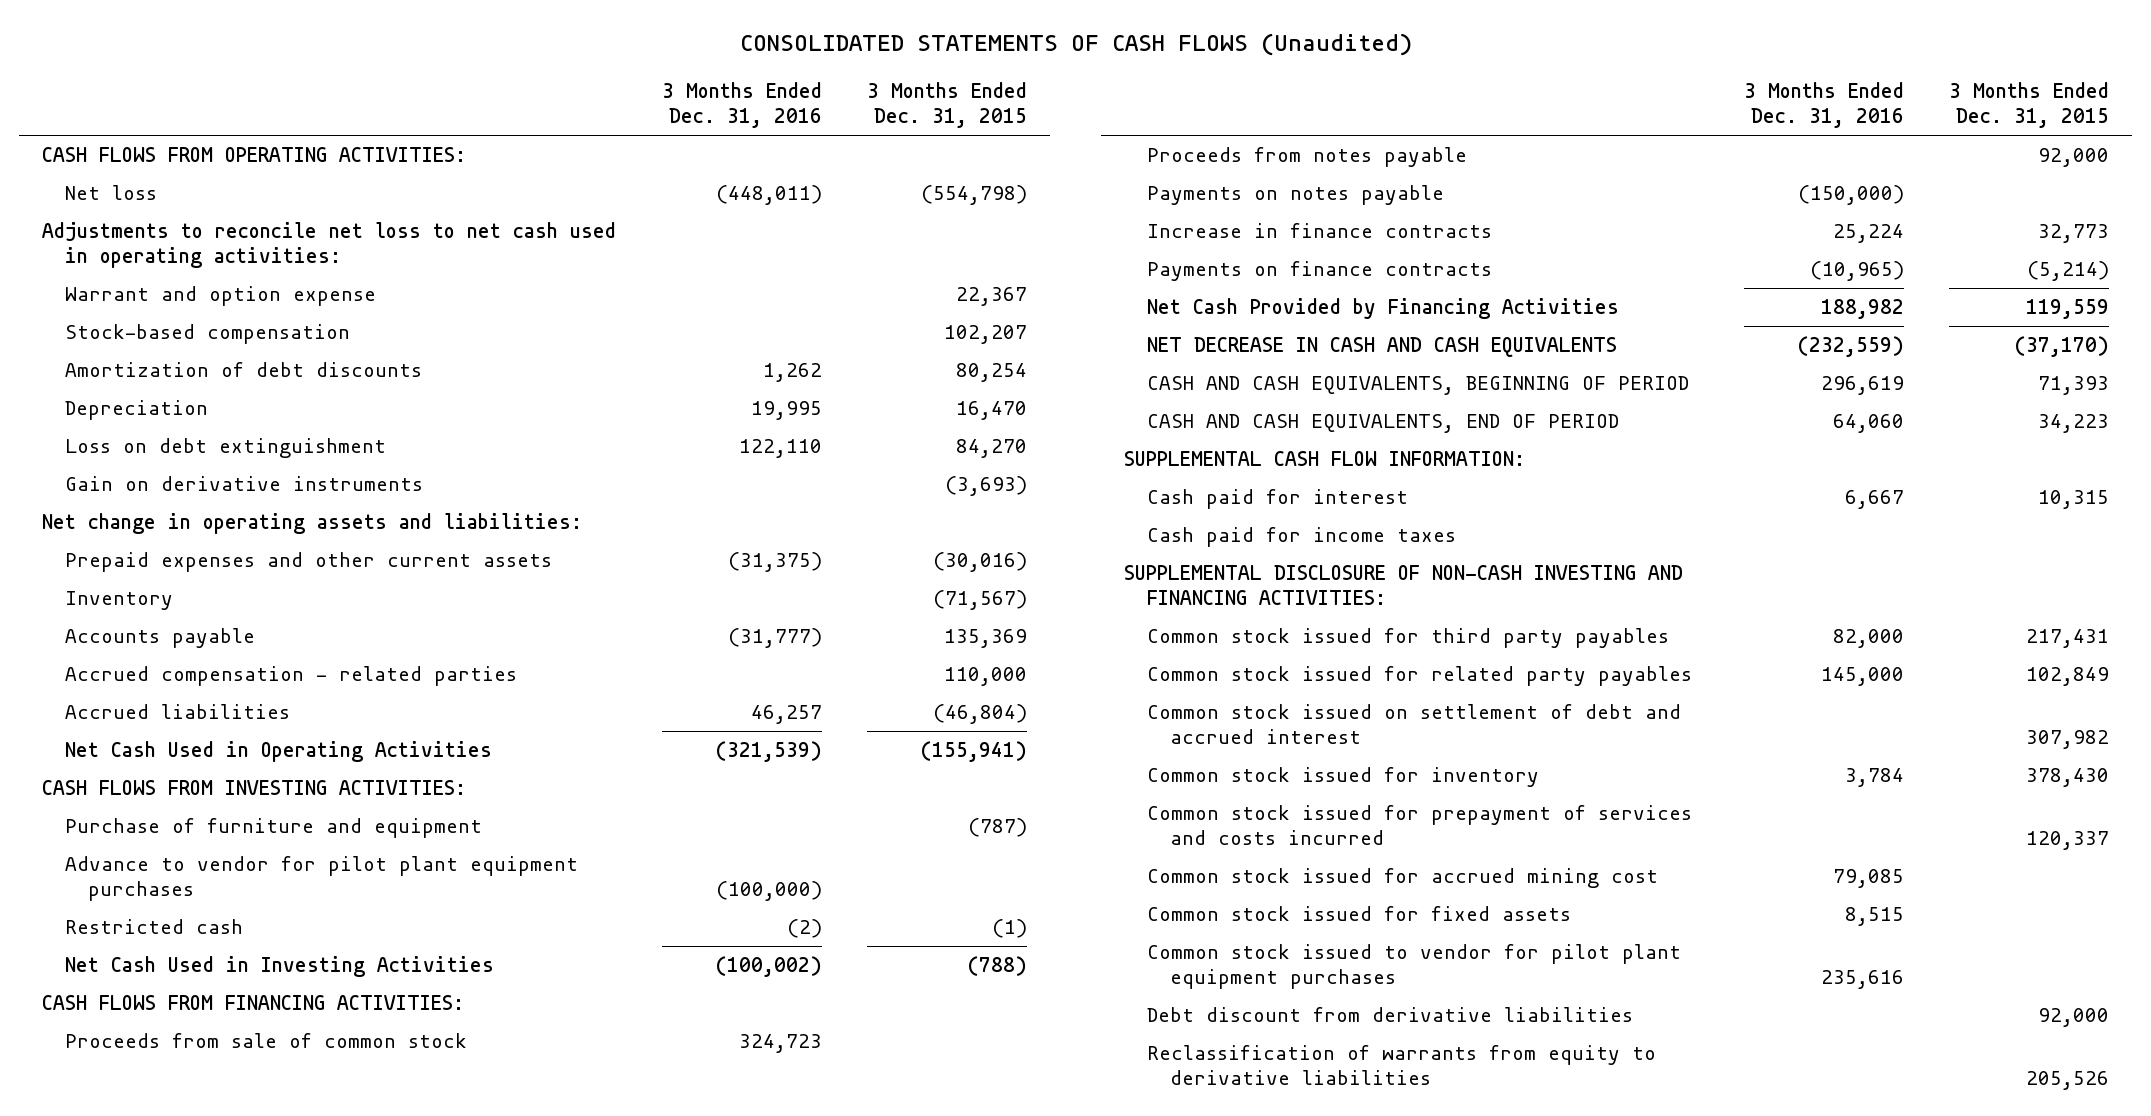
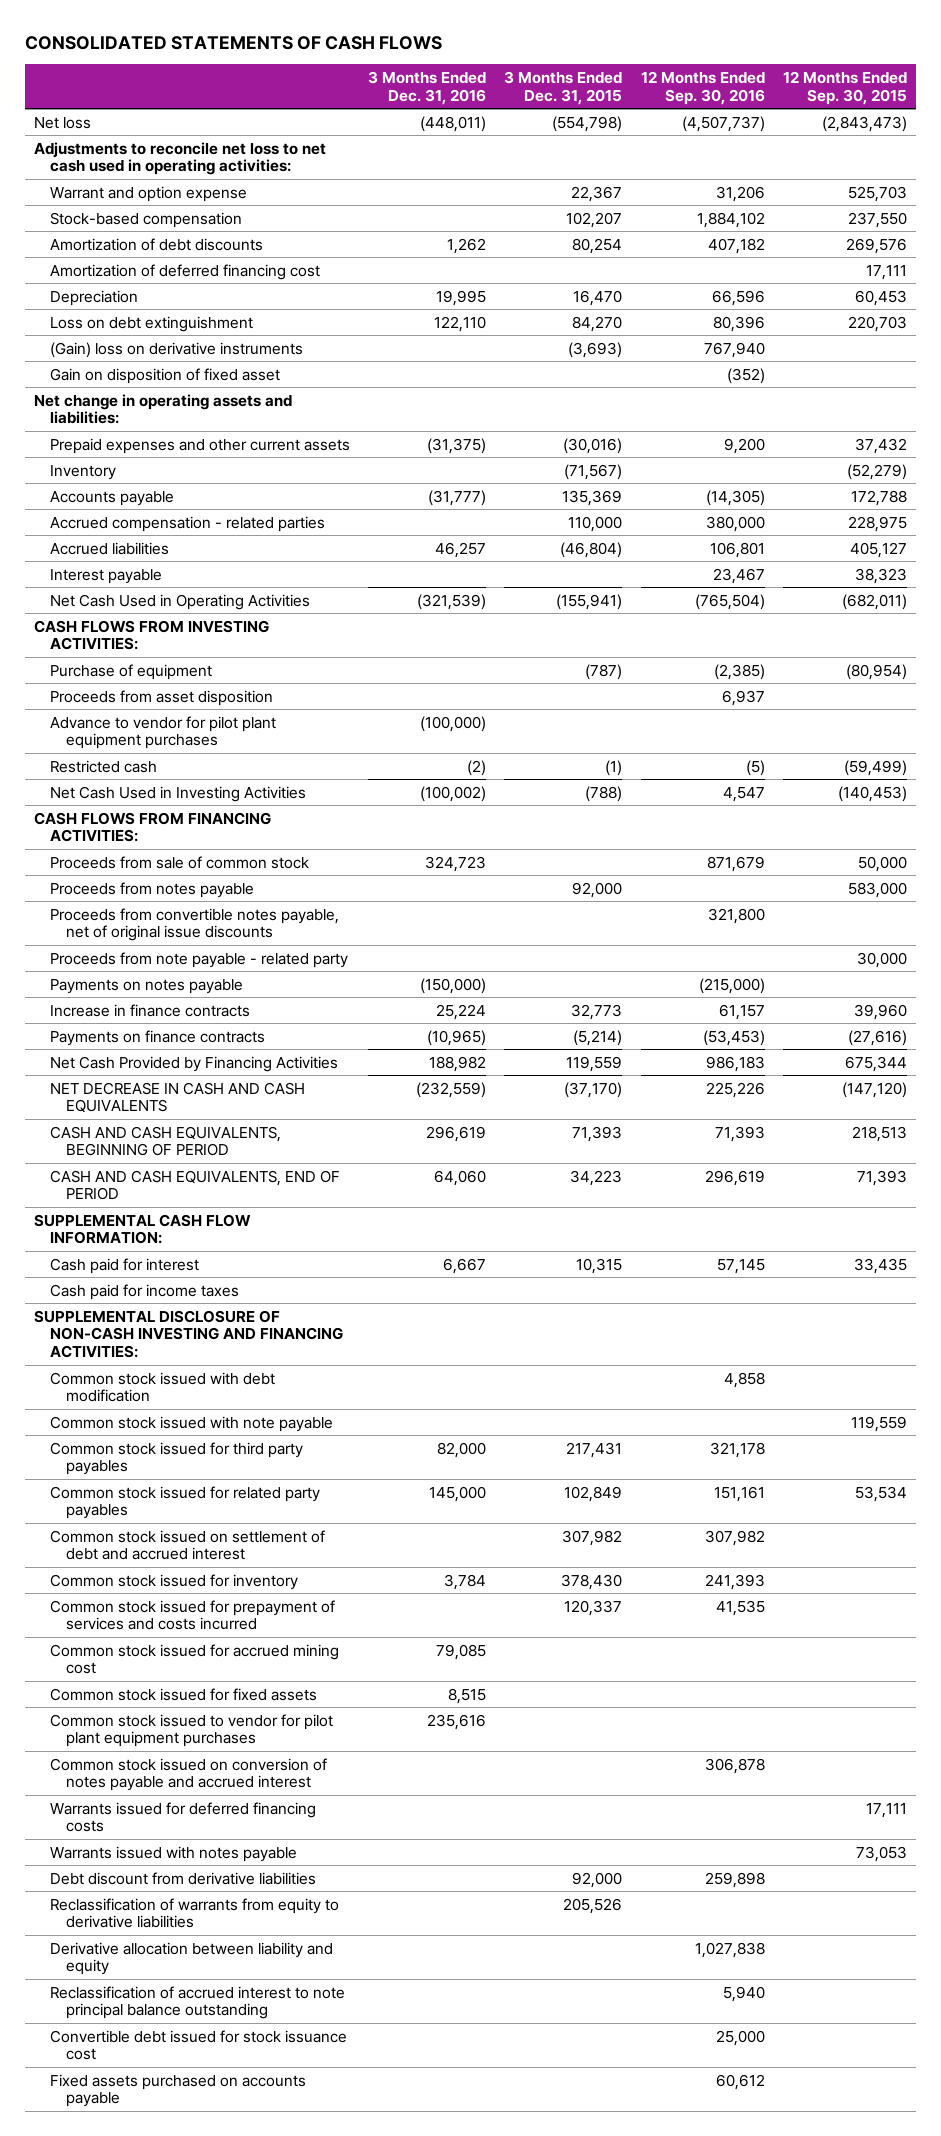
[739,33,1412,57] CONSOLIDATED STATEMENTS OF CASH FLOWS (Unaudited) -> [24,35,442,50] CONSOLIDATED STATEMENTS OF CASH FLOWS
none -> [640,70,765,105] 12 Months Ended Sep. 30, 2016
none -> [783,70,908,105] 12 Months Ended Sep. 30, 2015
[42,147,467,163] CASH FLOWS FROM OPERATING ACTIVITIES: -> none
none -> [49,263,320,280] Amortization of deferred financing cost
[65,476,424,492] Gain on derivative instruments -> [49,341,303,358] (Gain) loss on derivative instruments
none -> [49,367,280,384] Gain on disposition of fixed asset
none -> [49,568,162,584] Interest payable
[65,818,483,839] Purchase of furniture and equipment -> [49,663,212,680] Purchase of equipment
none -> [49,689,273,706] Proceeds from asset disposition
none -> [49,907,339,942] Proceeds from convertible notes payable, net of original issue discounts
none -> [49,951,348,968] Proceeds from note payable - related party
none -> [49,1371,275,1403] Common stock issued with debt modification
none -> [49,1415,333,1432] Common stock issued with note payable
none -> [49,1757,327,1792] Common stock issued on conversion of notes payable and accrued interest
none -> [49,1801,316,1833] Warrants issued for deferred financing costs
none -> [49,1845,297,1862] Warrants issued with notes payable
none -> [49,1941,333,1976] Derivative allocation between liability and equity
none -> [49,1985,345,2020] Reclassification of accrued interest to note principal balance outstanding
none -> [49,2029,347,2061] Convertible debt issued for stock issuance cost
none -> [49,2073,306,2108] Fixed assets purchased on accounts payable

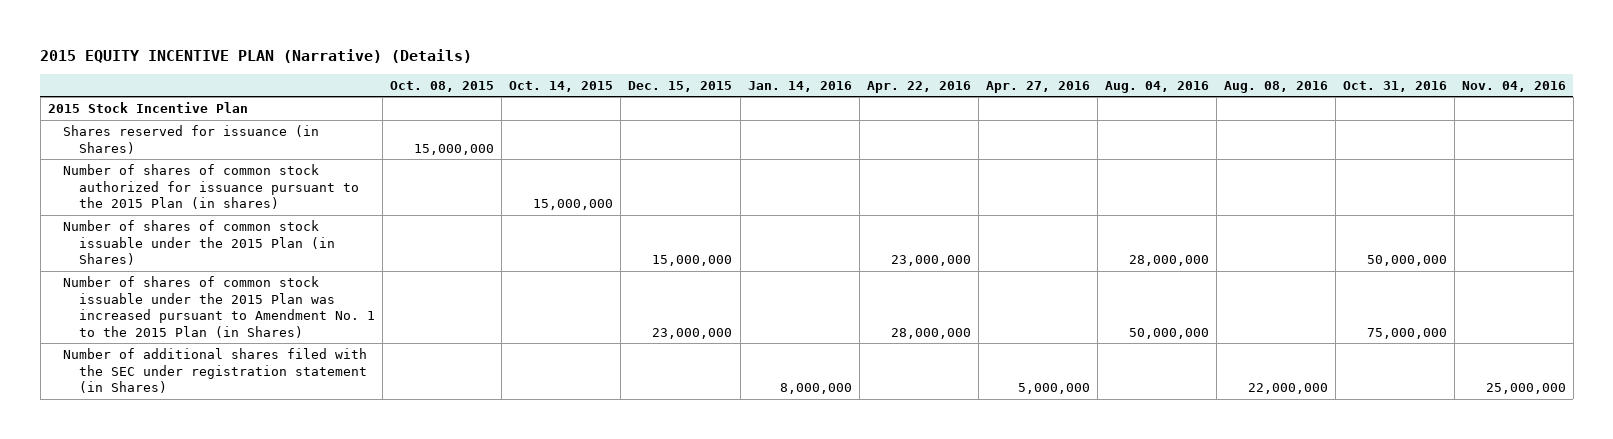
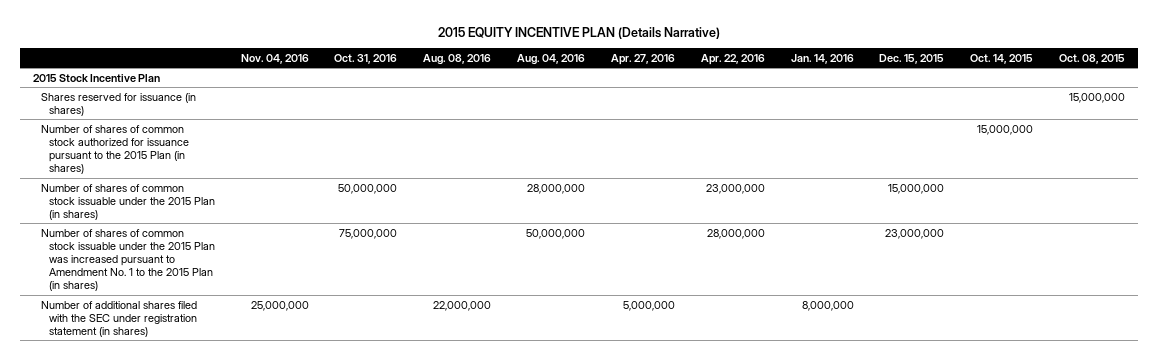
[40,48,473,63] 2015 EQUITY INCENTIVE PLAN (Narrative) (Details) -> [438,27,721,40] 2015 EQUITY INCENTIVE PLAN (Details Narrative)
[63,125,320,154] Shares reserved for issuance (in Shares) -> [41,92,197,116] Shares reserved for issuance (in shares)
[63,220,336,266] Number of shares of common stock issuable under the 2015 Plan (in Shares) -> [41,183,215,221] Number of shares of common stock issuable under the 2015 Plan (in shares)
[63,276,376,338] Number of shares of common stock issuable under the 2015 Plan was increased pursuant to Amendment No. 1 to the 2015 Plan (in Shares) -> [41,228,215,292] Number of shares of common stock issuable under the 2015 Plan was increased pursuant to Amendment No. 1 to the 2015 Plan (in shares)
[63,348,368,394] Number of additional shares filed with the SEC under registration statement (in Shares) -> [41,300,198,338] Number of additional shares filed with the SEC under registration statement (in shares)

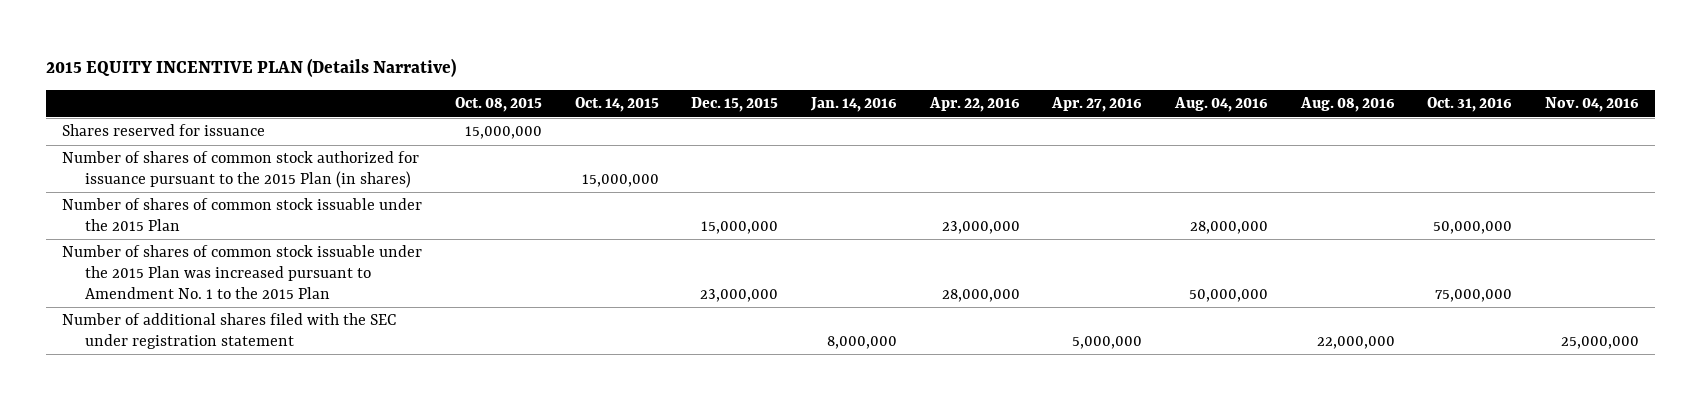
[33,73,161,82] 2015 Stock Incentive Plan -> none
[41,92,197,116] Shares reserved for issuance (in shares) -> [62,124,266,137] Shares reserved for issuance
[41,183,215,221] Number of shares of common stock issuable under the 2015 Plan (in shares) -> [62,198,423,231] Number of shares of common stock issuable under the 2015 Plan
[41,228,215,292] Number of shares of common stock issuable under the 2015 Plan was increased pursuant to Amendment No. 1 to the 2015 Plan (in shares) -> [62,245,423,299] Number of shares of common stock issuable under the 2015 Plan was increased pursuant to Amendment No. 1 to the 2015 Plan
[41,300,198,338] Number of additional shares filed with the SEC under registration statement (in shares) -> [62,313,397,349] Number of additional shares filed with the SEC under registration statement

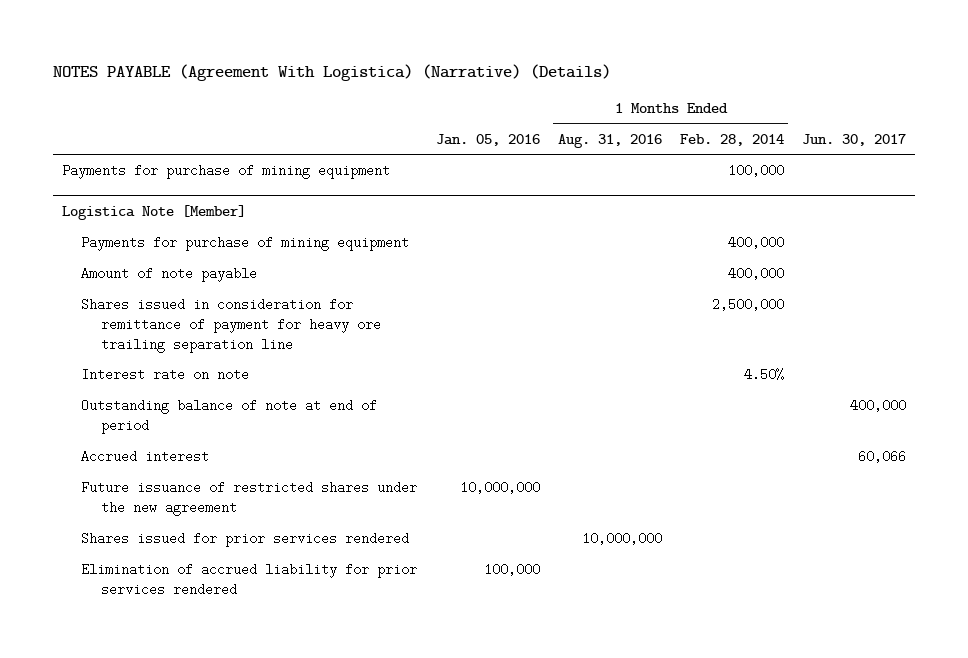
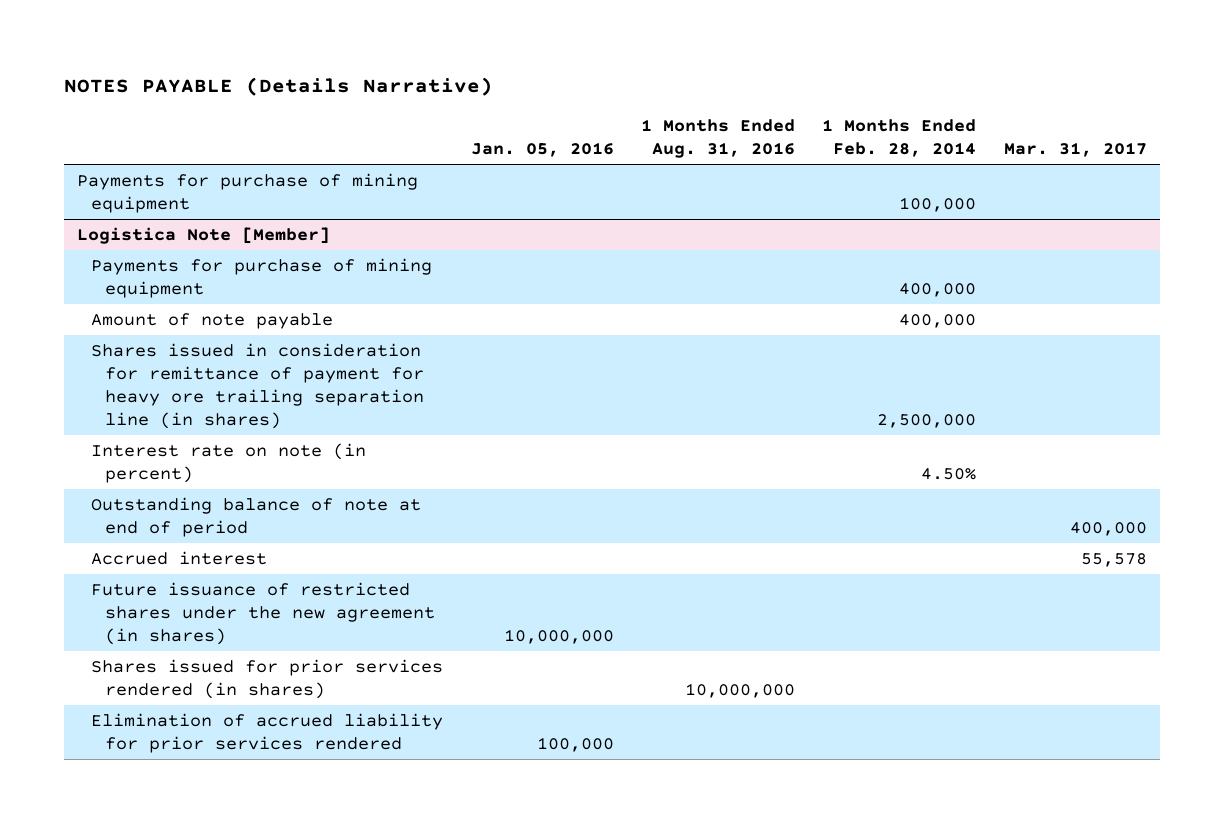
[52,64,611,82] NOTES PAYABLE (Agreement With Logistica) (Narrative) (Details) -> [63,76,493,96] NOTES PAYABLE (Details Narrative)
[801,133,906,146] Jun. 30, 2017 -> none
none -> [1003,142,1147,158] Mar. 31, 2017
[81,298,381,353] Shares issued in consideration for remittance of payment for heavy ore trailing separation line -> [91,343,425,429] Shares issued in consideration for remittance of payment for heavy ore trailing separation line (in shares)
[81,368,250,382] Interest rate on note -> [91,443,367,483] Interest rate on note (in percent)
[81,481,418,516] Future issuance of restricted shares under the new agreement -> [91,582,436,645] Future issuance of restricted shares under the new agreement (in shares)
[81,532,410,548] Shares issued for prior services rendered -> [91,659,444,699] Shares issued for prior services rendered (in shares)

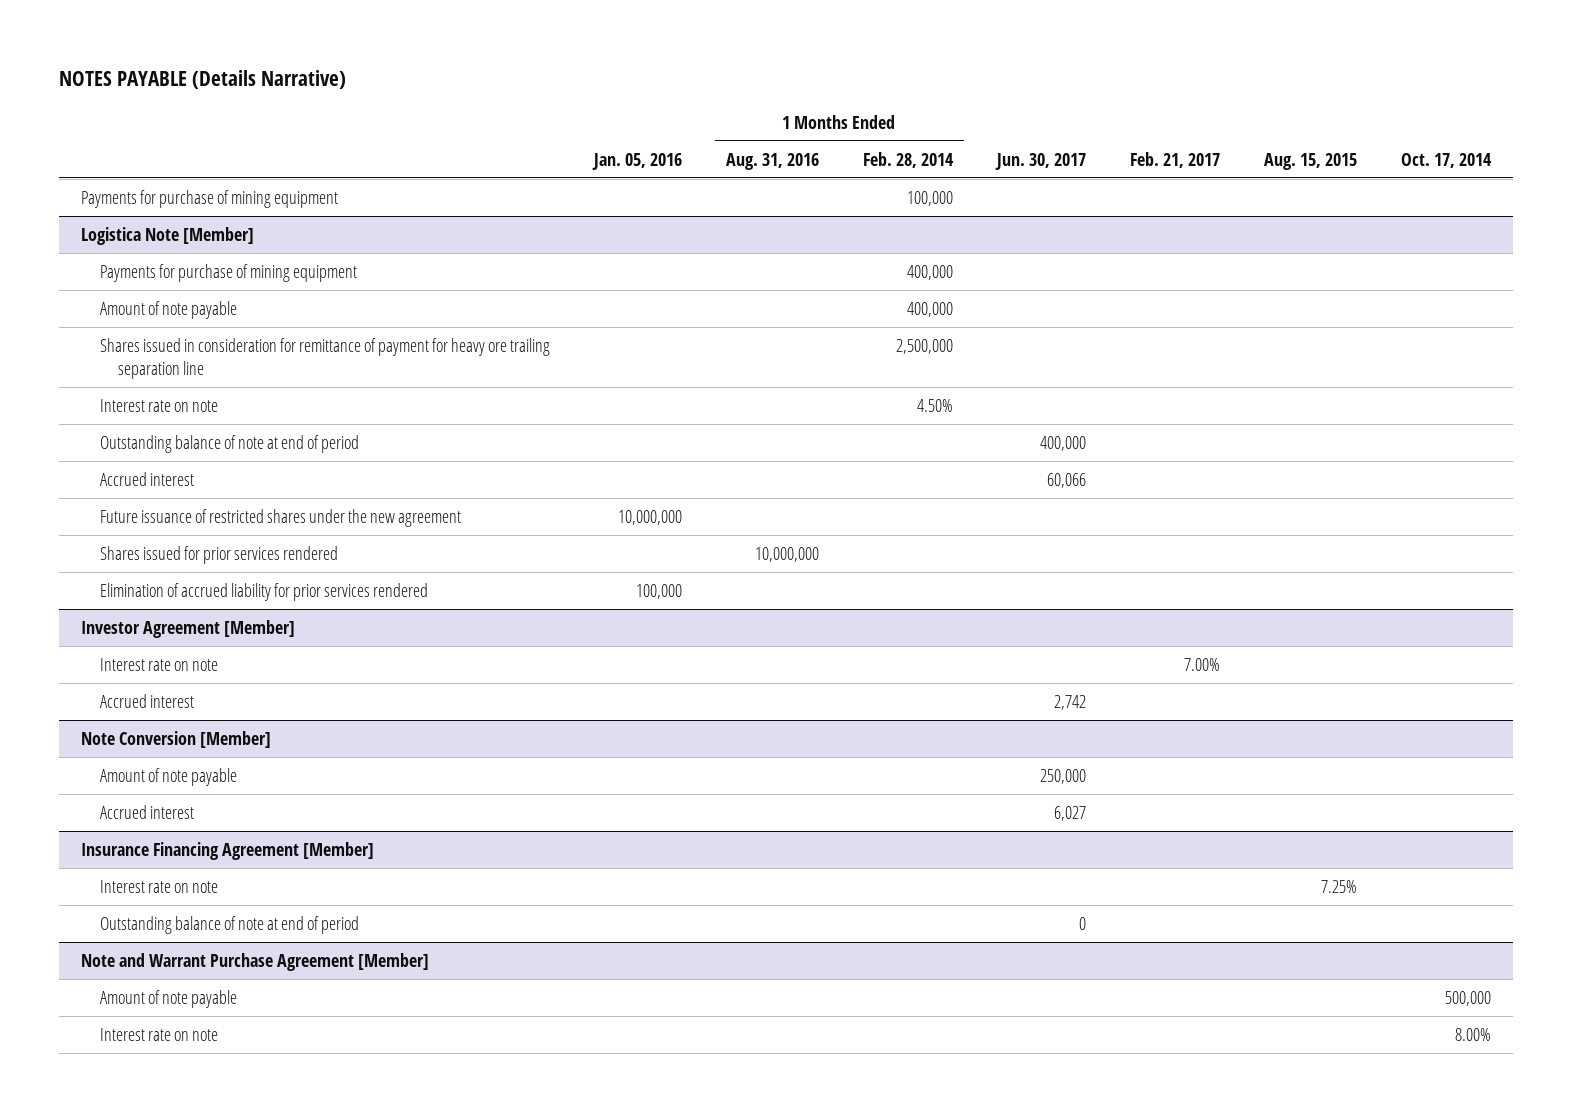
[1003,142,1147,158] Mar. 31, 2017 -> none
none -> [994,152,1086,170] Jun. 30, 2017
none -> [1130,151,1221,168] Feb. 21, 2017
none -> [1264,152,1358,170] Aug. 15, 2015
none -> [1401,152,1493,168] Oct. 17, 2014
[91,343,425,429] Shares issued in consideration for remittance of payment for heavy ore trailing separation line (in shares) -> [99,337,550,379] Shares issued in consideration for remittance of payment for heavy ore trailing separation line
[91,443,367,483] Interest rate on note (in percent) -> [99,398,218,412] Interest rate on note
[91,582,436,645] Future issuance of restricted shares under the new agreement (in shares) -> [99,508,461,527] Future issuance of restricted shares under the new agreement
[91,659,444,699] Shares issued for prior services rendered (in shares) -> [99,545,338,564] Shares issued for prior services rendered
none -> [81,619,296,638] Investor Agreement [Member]
none -> [99,657,218,671] Interest rate on note
none -> [99,693,194,708] Accrued interest
none -> [81,730,272,748] Note Conversion [Member]
none -> [99,767,237,786] Amount of note payable
none -> [99,804,194,819] Accrued interest
none -> [81,841,375,860] Insurance Financing Agreement [Member]
none -> [99,879,218,893] Interest rate on note
none -> [99,915,359,934] Outstanding balance of note at end of period
none -> [81,952,430,971] Note and Warrant Purchase Agreement [Member]
none -> [99,989,237,1008] Amount of note payable
none -> [99,1027,218,1041] Interest rate on note

